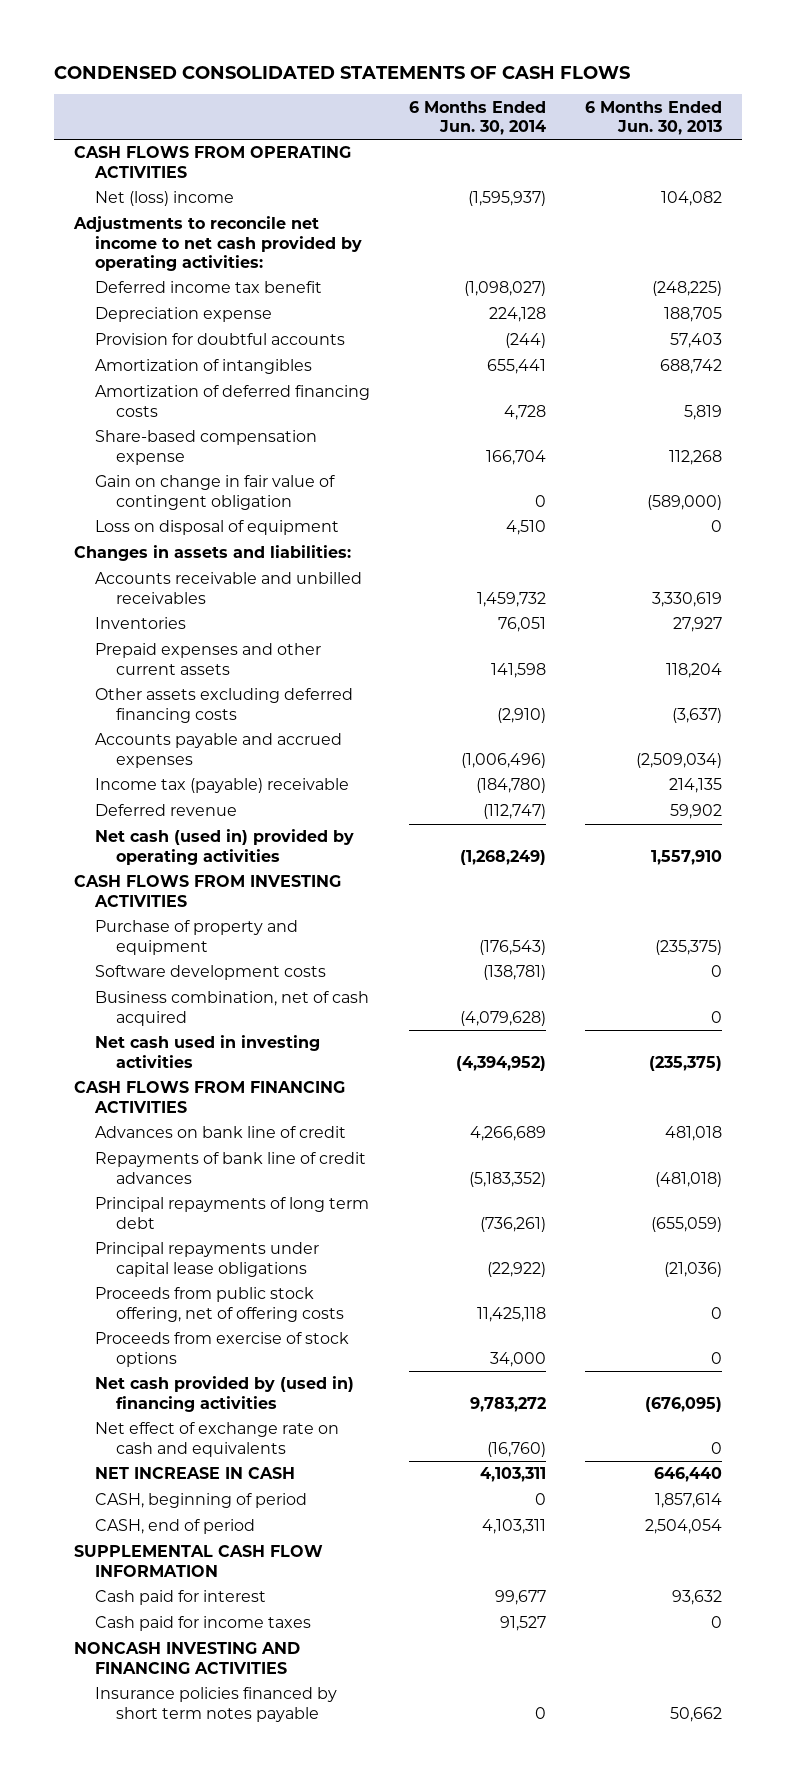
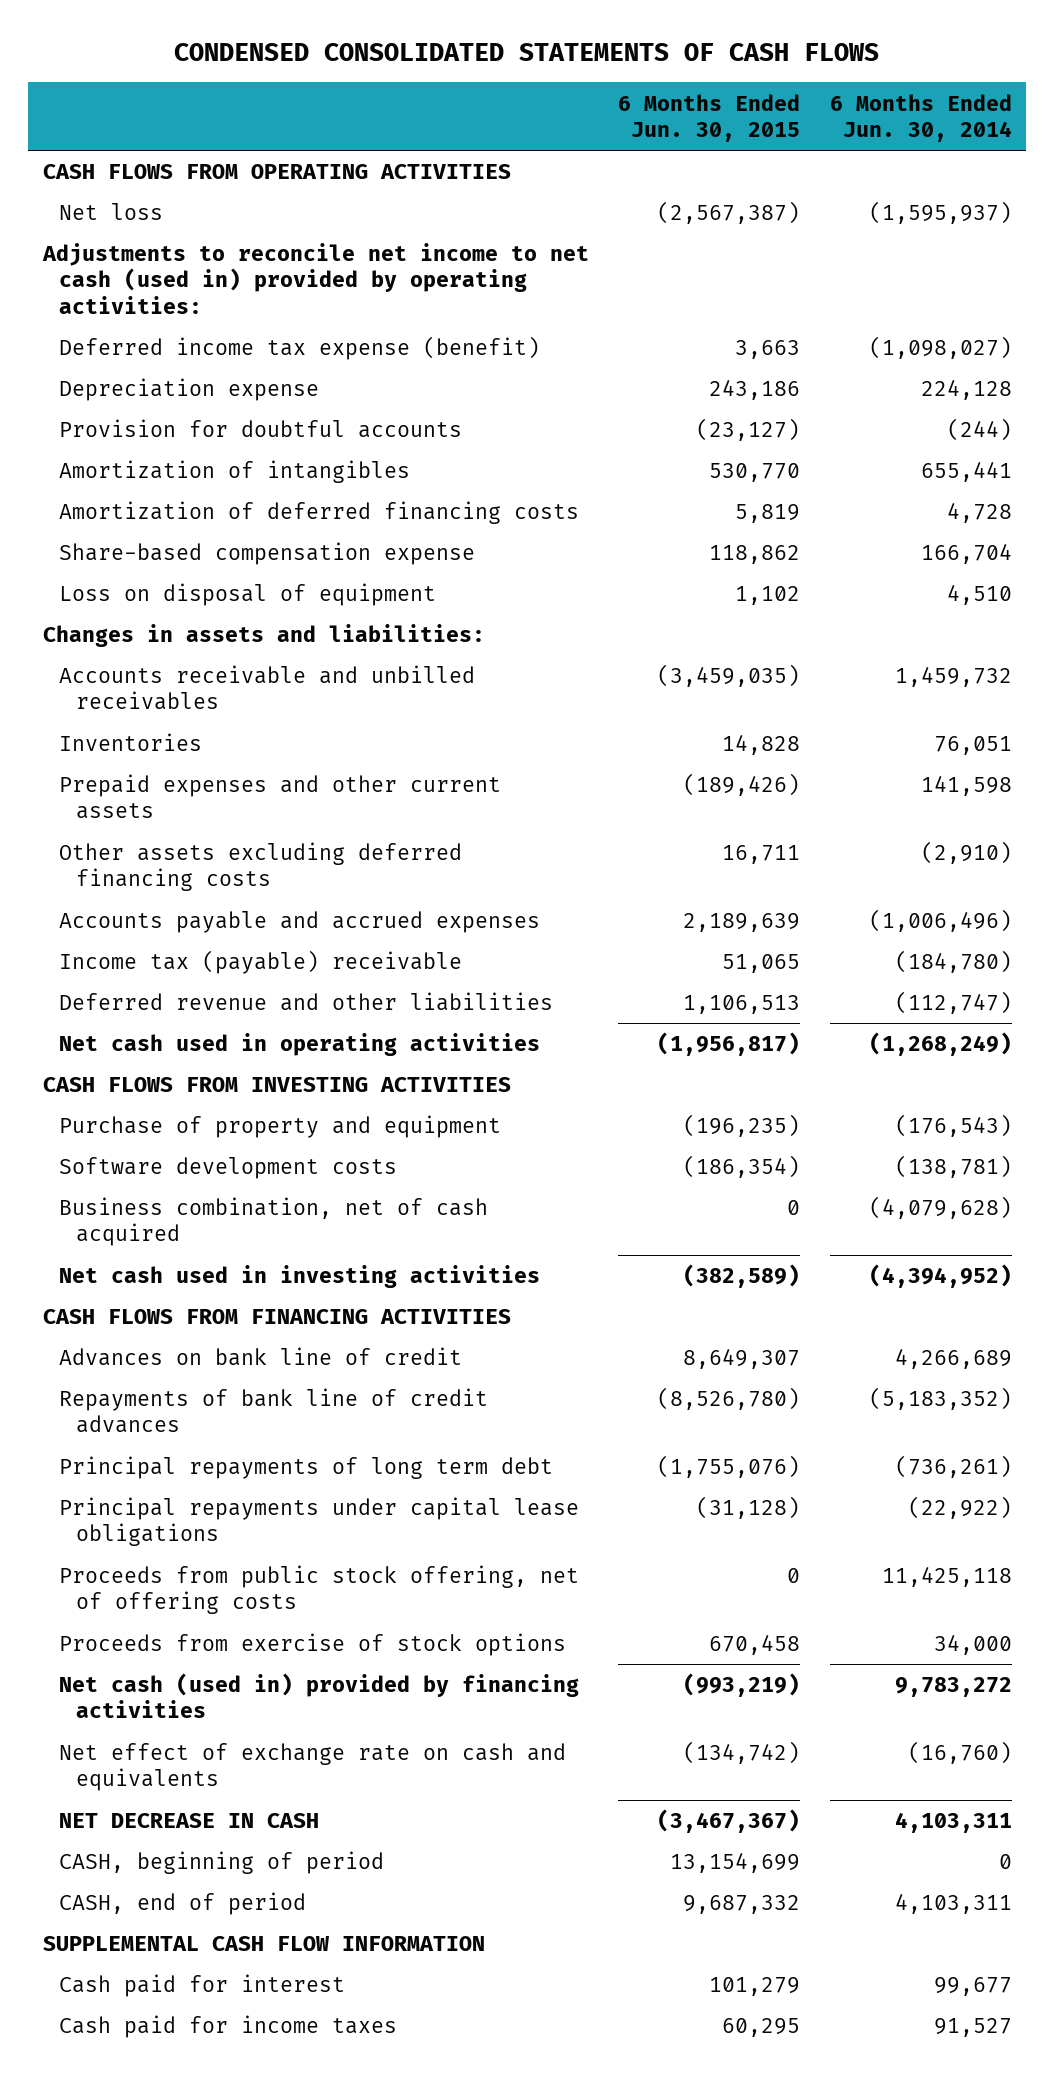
[585,100,723,136] 6 Months Ended Jun. 30, 2013 -> none
none -> [618,93,801,142] 6 Months Ended Jun. 30, 2015
[94,191,234,207] Net (loss) income -> [59,203,164,221] Net loss
[72,216,362,271] Adjustments to reconcile net income to net cash provided by operating activities: -> [41,243,589,314] Adjustments to reconcile net income to net cash (used in) provided by operating activities:
[94,281,322,294] Deferred income tax benefit -> [59,336,541,361] Deferred income tax expense (benefit)
[94,475,335,510] Gain on change in fair value of contingent obligation -> none
[94,804,237,817] Deferred revenue -> [59,992,554,1012] Deferred revenue and other liabilities
[94,829,354,865] Net cash (used in) provided by operating activities -> [59,1033,541,1057] Net cash used in operating activities
[94,1376,354,1412] Net cash provided by (used in) financing activities -> [59,1673,580,1719] Net cash (used in) provided by financing activities
[94,1467,295,1480] NET INCREASE IN CASH -> [59,1813,320,1829] NET DECREASE IN CASH
[73,1642,300,1674] NONCASH INVESTING AND FINANCING ACTIVITIES -> none
[94,1687,337,1722] Insurance policies financed by short term notes payable -> none

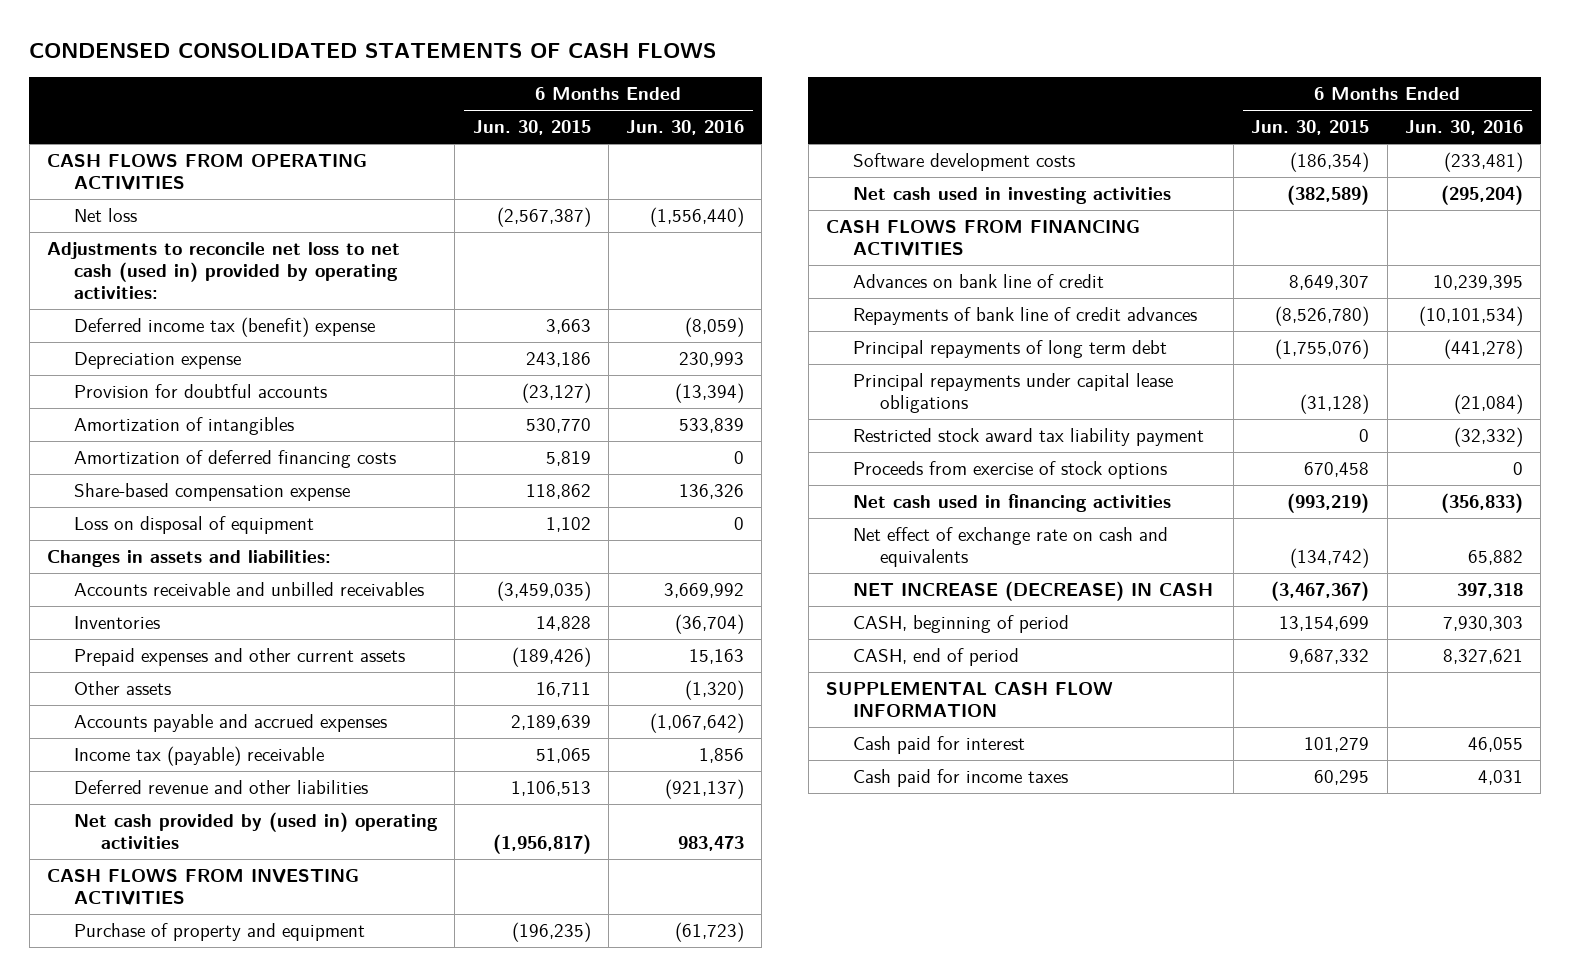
[829,93,1012,142] 6 Months Ended Jun. 30, 2014 -> none
none -> [626,120,745,136] Jun. 30, 2016
[41,243,589,314] Adjustments to reconcile net income to net cash (used in) provided by operating activities: -> [47,242,401,299] Adjustments to reconcile net loss to net cash (used in) provided by operating activities:
[59,336,541,361] Deferred income tax expense (benefit) -> [74,317,376,338] Deferred income tax (benefit) expense
[59,842,463,892] Other assets excluding deferred financing costs -> [74,681,172,696] Other assets
[59,1033,541,1057] Net cash used in operating activities -> [74,812,439,849] Net cash provided by (used in) operating activities
[59,1197,489,1247] Business combination, net of cash acquired -> none
[59,1565,580,1615] Proceeds from public stock offering, net of offering costs -> none
none -> [852,428,1204,447] Restricted stock award tax liability payment
[59,1673,580,1719] Net cash (used in) provided by financing activities -> [852,494,1171,513] Net cash used in financing activities
[59,1813,320,1829] NET DECREASE IN CASH -> [852,581,1213,602] NET INCREASE (DECREASE) IN CASH

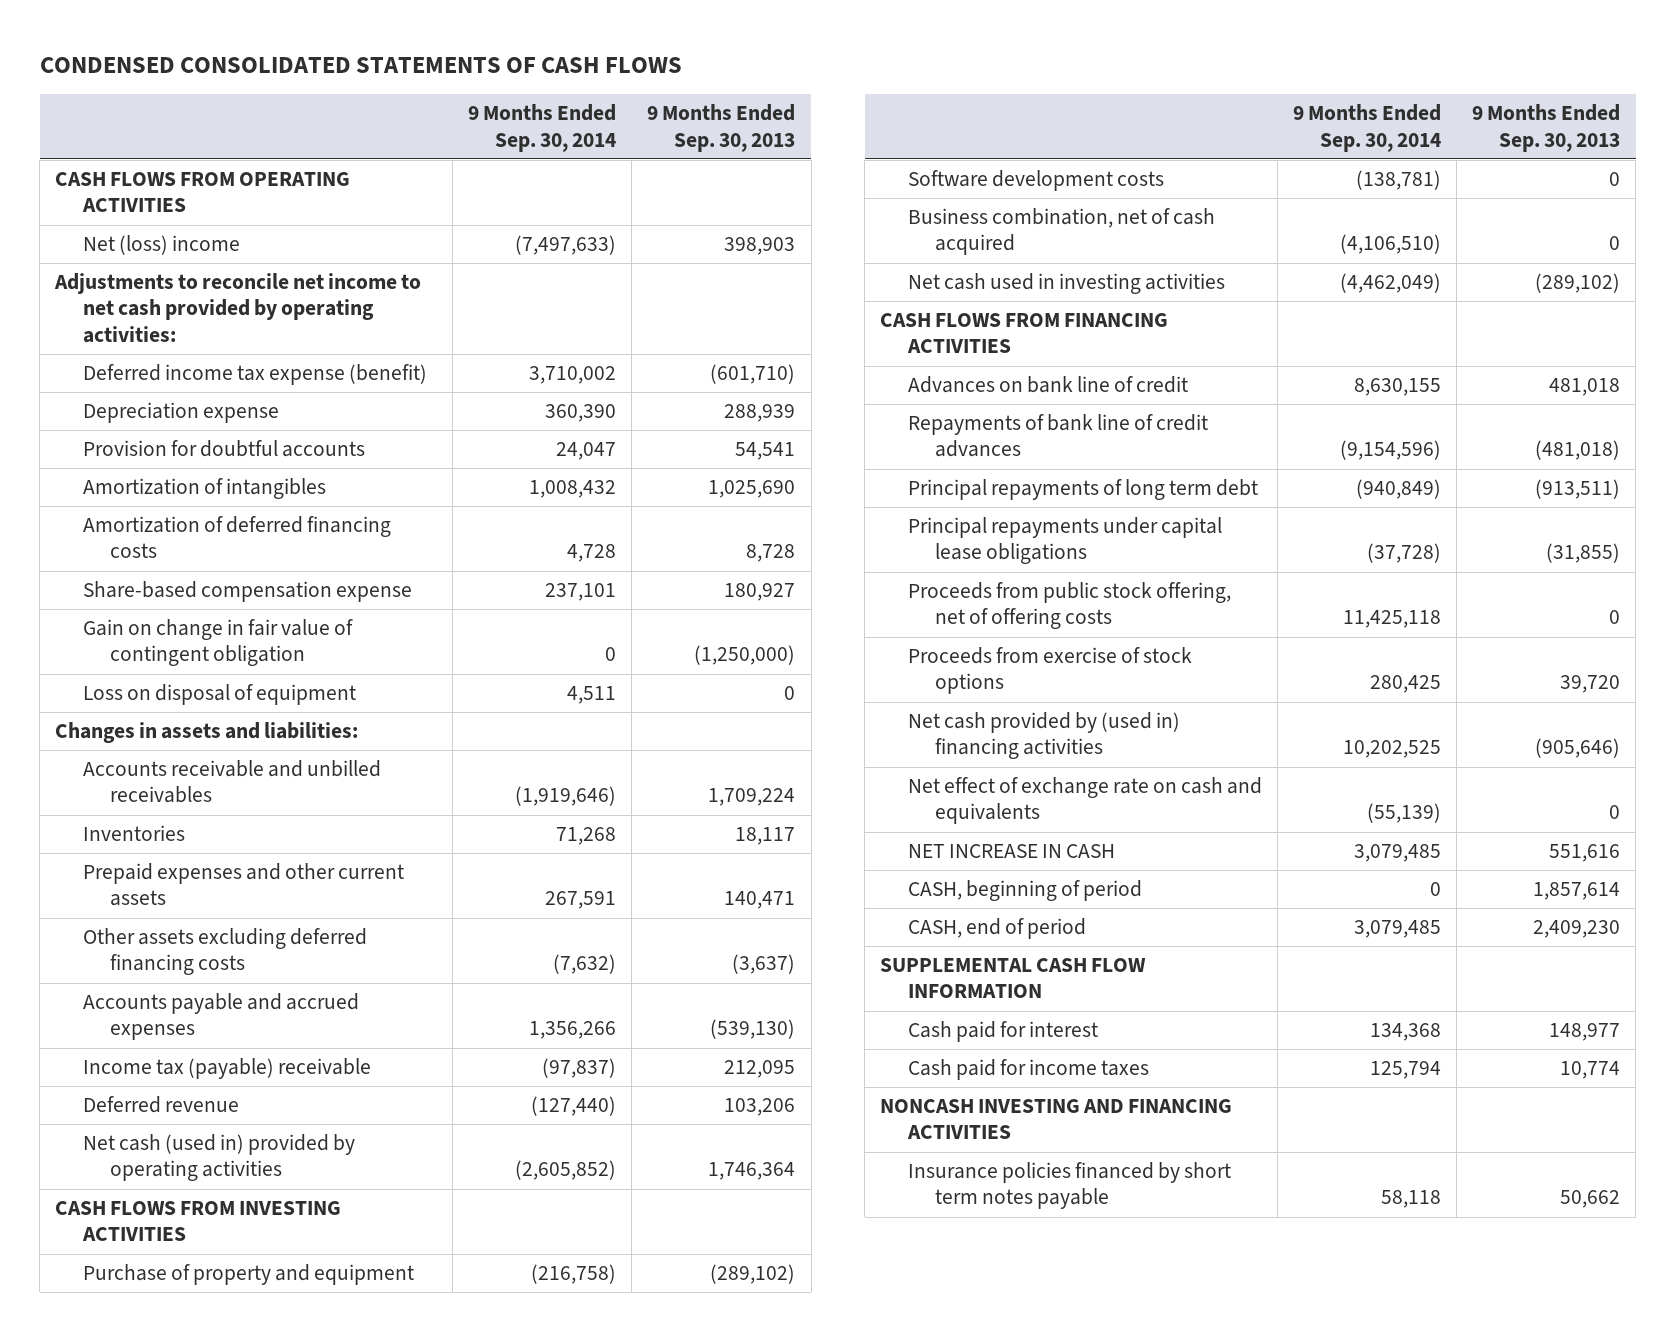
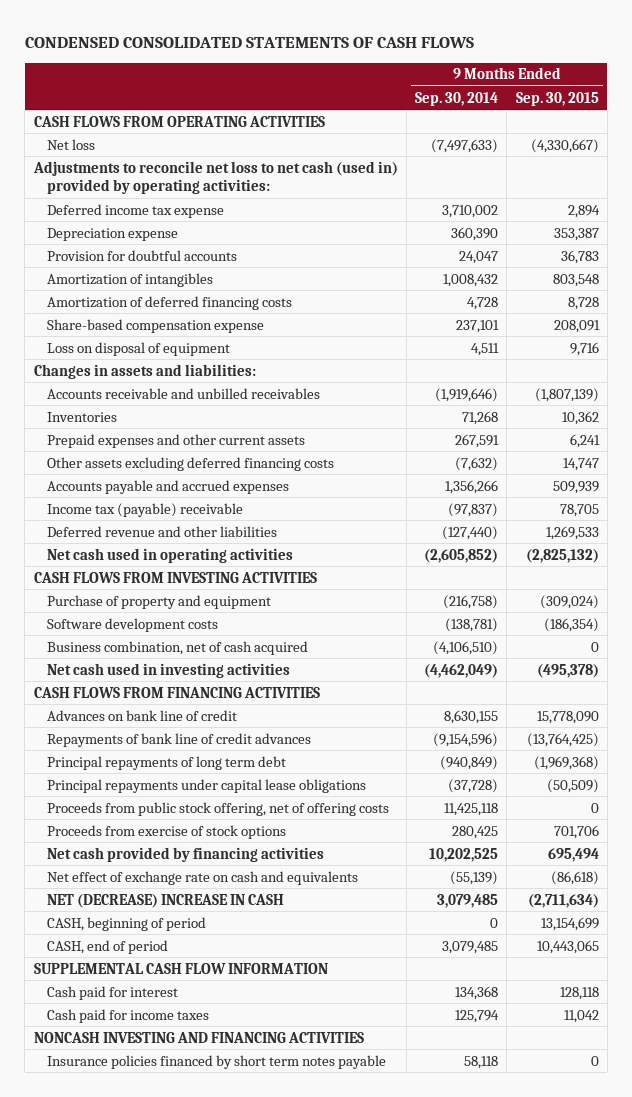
[647,104,796,152] 9 Months Ended Sep. 30, 2013 -> none
none -> [515,91,599,106] Sep. 30, 2015
[82,235,240,256] Net (loss) income -> [47,138,96,150] Net loss
[54,273,422,343] Adjustments to reconcile net income to net cash provided by operating activities: -> [32,160,398,195] Adjustments to reconcile net loss to net cash (used in) provided by operating activities:
[82,364,427,386] Deferred income tax expense (benefit) -> [47,203,225,218] Deferred income tax expense
[82,619,353,667] Gain on change in fair value of contingent obligation -> none
[82,1096,239,1114] Deferred revenue -> [47,525,278,537] Deferred revenue and other liabilities
[82,1134,355,1182] Net cash (used in) provided by operating activities -> [47,547,294,563] Net cash used in operating activities
[907,712,1180,760] Net cash provided by (used in) financing activities -> [47,846,325,862] Net cash provided by financing activities
[907,844,1115,859] NET INCREASE IN CASH -> [47,893,285,908] NET (DECREASE) INCREASE IN CASH

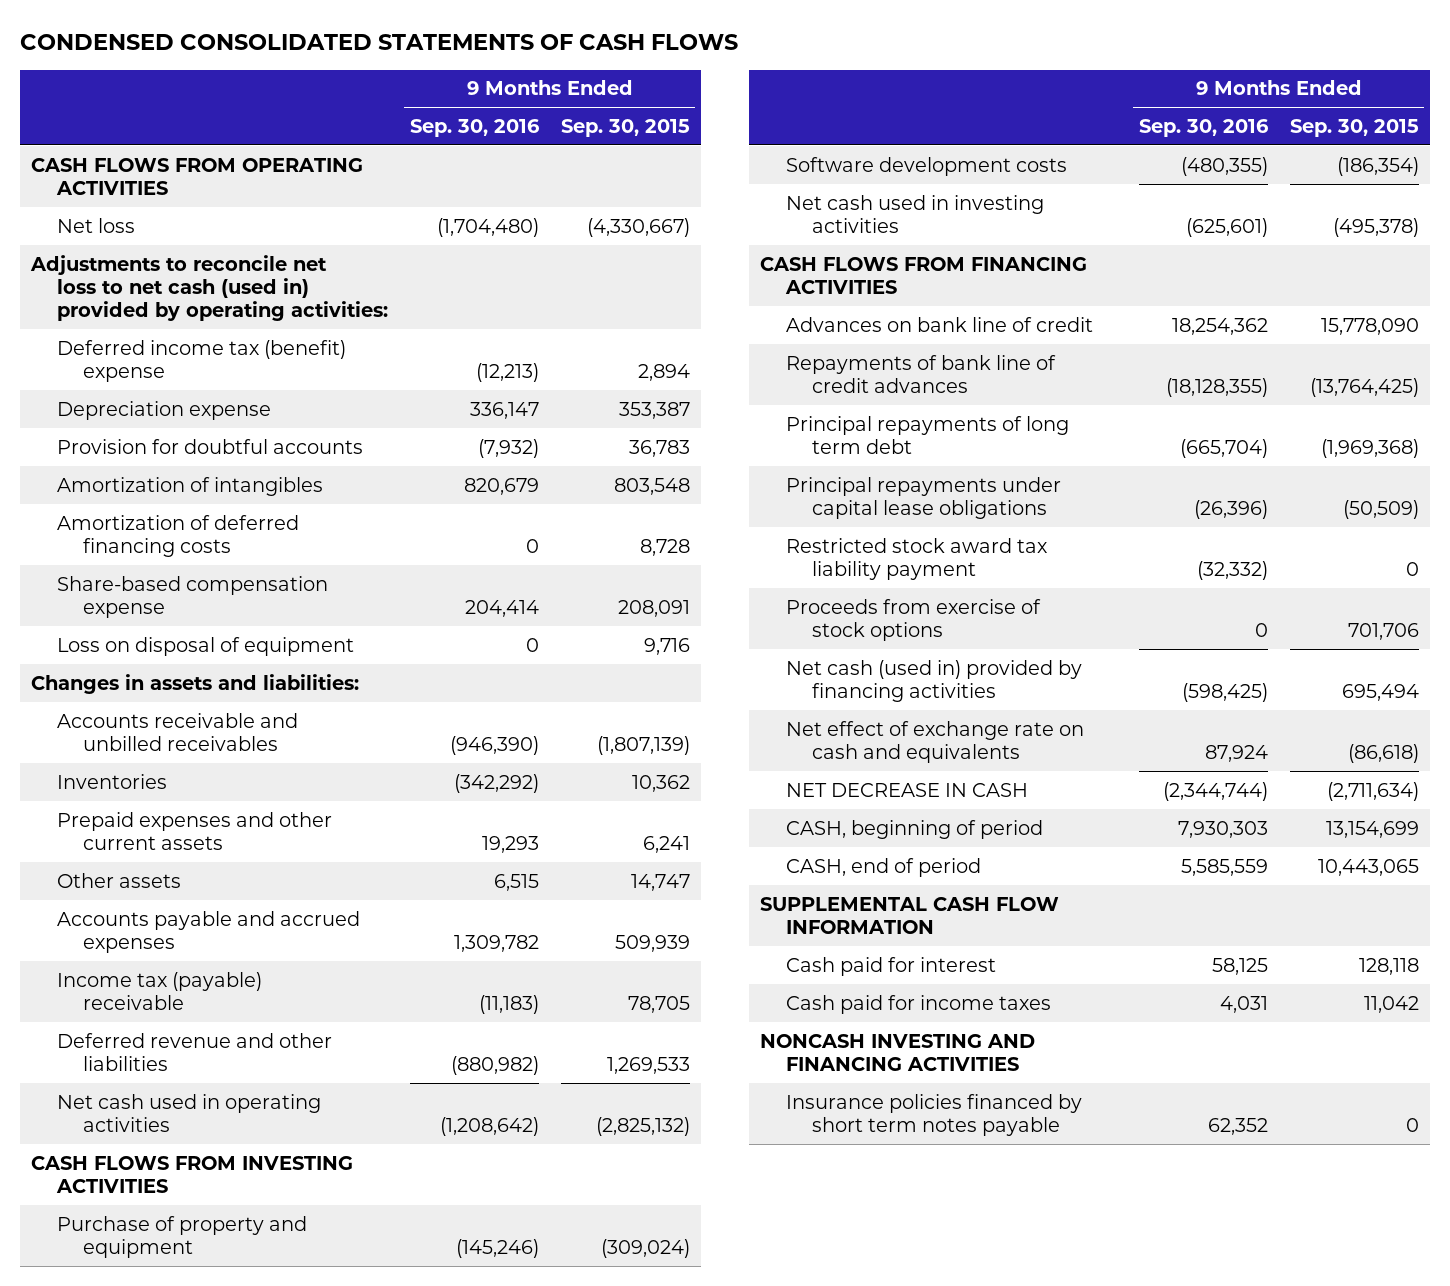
[415,91,499,106] Sep. 30, 2014 -> none
none -> [409,118,540,137] Sep. 30, 2016
[47,203,225,218] Deferred income tax expense -> [56,339,346,382] Deferred income tax (benefit) expense
[47,456,335,471] Other assets excluding deferred financing costs -> [56,872,181,888] Other assets
[47,640,309,655] Business combination, net of cash acquired -> none
[47,801,390,816] Proceeds from public stock offering, net of offering costs -> none
none -> [786,537,1049,580] Restricted stock award tax liability payment
[47,846,325,862] Net cash provided by financing activities -> [786,659,1083,702] Net cash (used in) provided by financing activities
[47,893,285,908] NET (DECREASE) INCREASE IN CASH -> [786,782,1029,797] NET DECREASE IN CASH

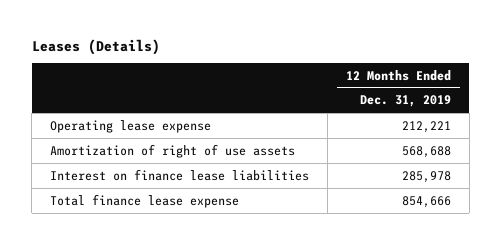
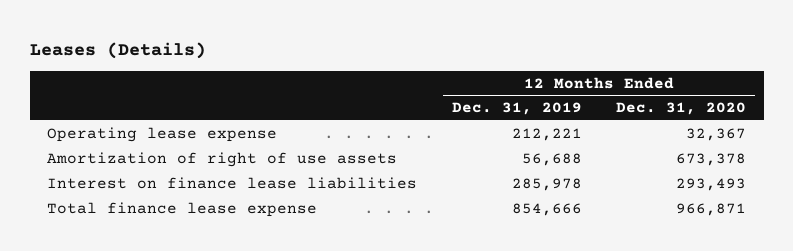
none -> [616,102,747,116] Dec. 31, 2020
[402,145,452,158] 568,688 -> [521,152,582,166] 56,688

